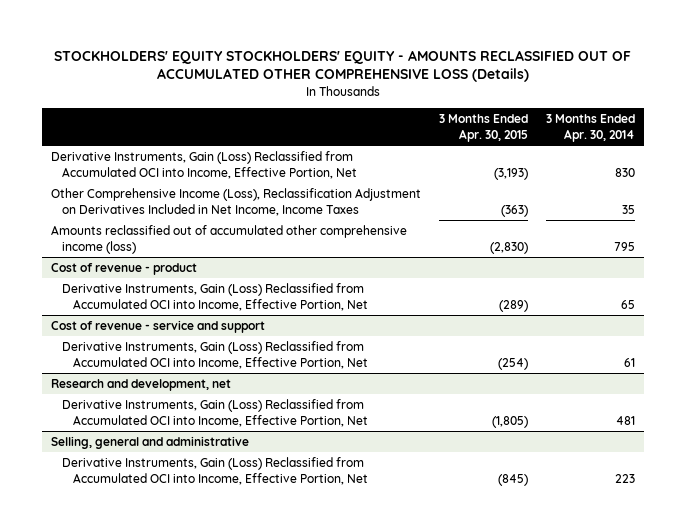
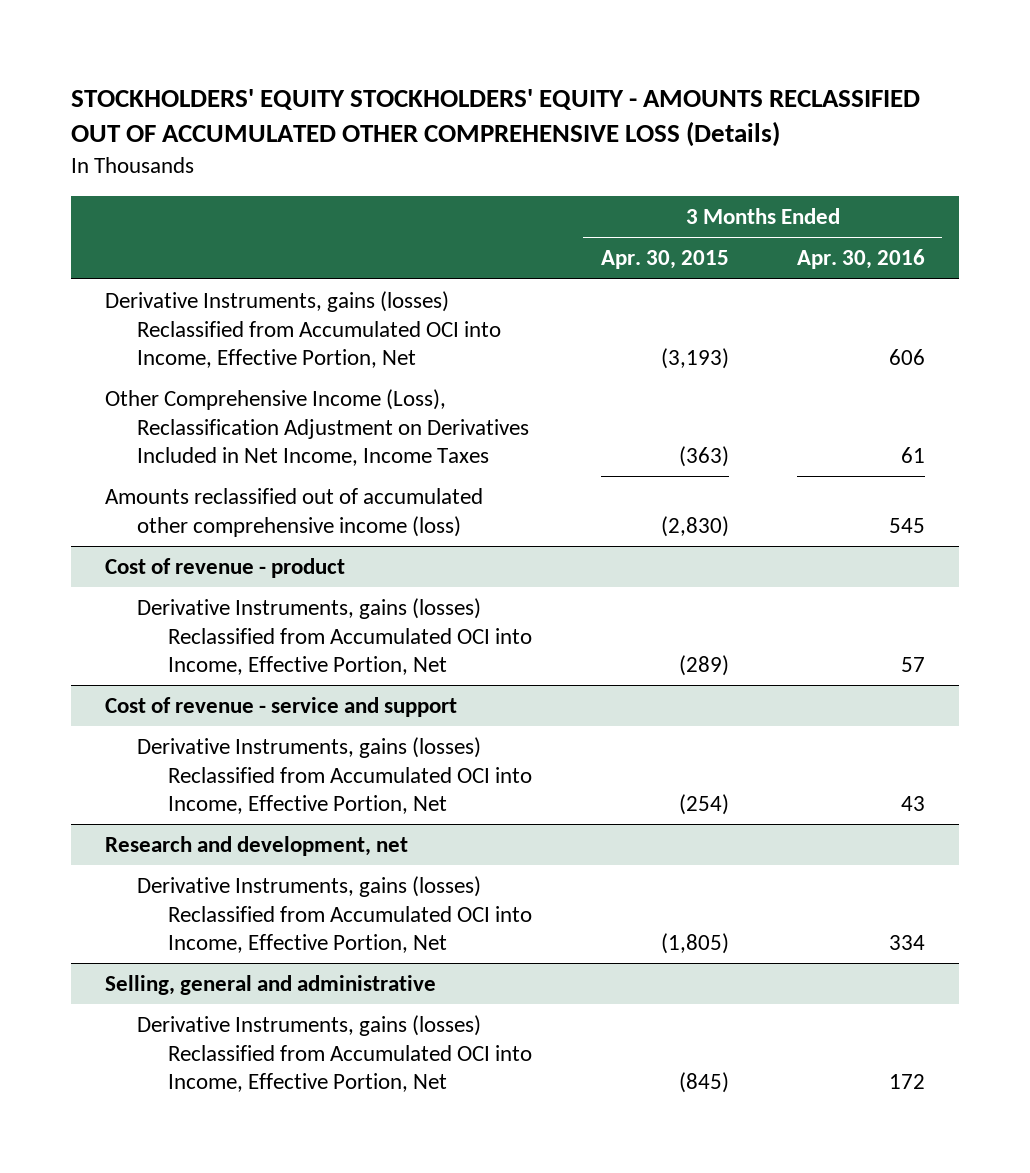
[545,114,635,142] 3 Months Ended Apr. 30, 2014 -> none
none -> [796,249,925,270] Apr. 30, 2016
[50,151,357,179] Derivative Instruments, Gain (Loss) Reclassified from Accumulated OCI into Income, Effective Portion, Net -> [105,291,501,369] Derivative Instruments, gains (losses) Reclassified from Accumulated OCI into Income, Effective Portion, Net
[61,283,369,311] Derivative Instruments, Gain (Loss) Reclassified from Accumulated OCI into Income, Effective Portion, Net -> [136,598,533,676] Derivative Instruments, gains (losses) Reclassified from Accumulated OCI into Income, Effective Portion, Net
[61,341,369,369] Derivative Instruments, Gain (Loss) Reclassified from Accumulated OCI into Income, Effective Portion, Net -> [136,737,533,815] Derivative Instruments, gains (losses) Reclassified from Accumulated OCI into Income, Effective Portion, Net
[61,399,369,427] Derivative Instruments, Gain (Loss) Reclassified from Accumulated OCI into Income, Effective Portion, Net -> [136,876,533,954] Derivative Instruments, gains (losses) Reclassified from Accumulated OCI into Income, Effective Portion, Net
[61,457,369,485] Derivative Instruments, Gain (Loss) Reclassified from Accumulated OCI into Income, Effective Portion, Net -> [136,1015,533,1093] Derivative Instruments, gains (losses) Reclassified from Accumulated OCI into Income, Effective Portion, Net

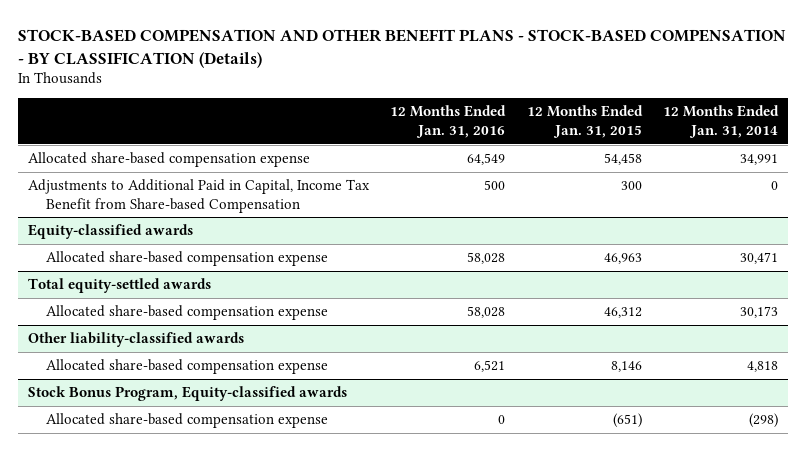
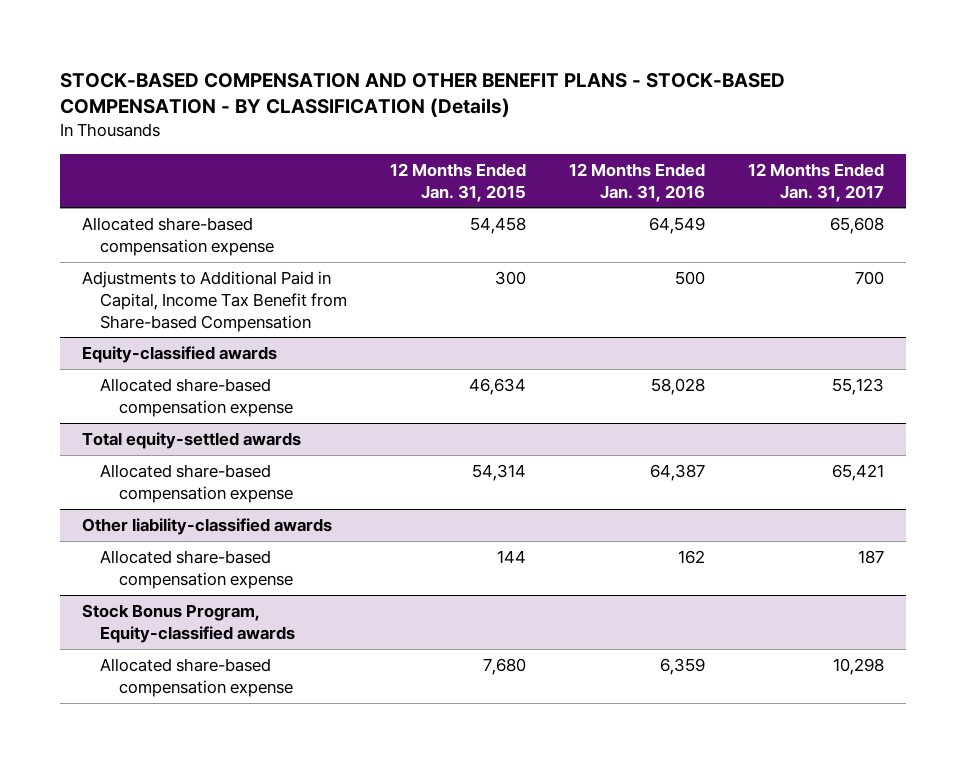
[662,105,779,138] 12 Months Ended Jan. 31, 2014 -> none
none -> [748,162,885,202] 12 Months Ended Jan. 31, 2017
[603,253,642,265] 46,963 -> [469,377,527,395] 46,634
[467,306,506,319] 58,028 -> [650,463,706,481] 64,387
[603,307,642,319] 46,312 -> [472,463,527,481] 54,314
[474,360,506,373] 6,521 -> [678,549,706,564] 162
[610,361,642,373] 8,146 -> [497,549,527,563] 144
[498,415,506,425] 0 -> [660,657,706,675] 6,359
[612,413,642,429] (651) -> [483,657,527,675] 7,680

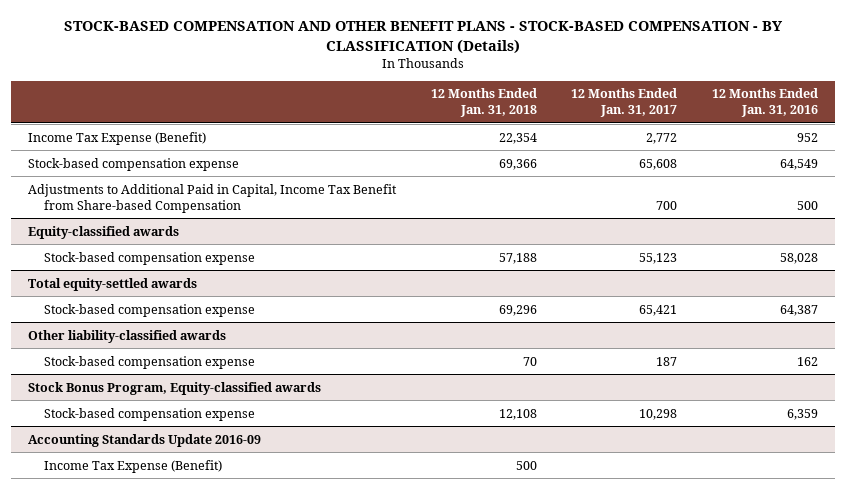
[390,162,527,202] 12 Months Ended Jan. 31, 2015 -> none
none -> [430,88,537,118] 12 Months Ended Jan. 31, 2018
none -> [28,131,207,145] Income Tax Expense (Benefit)
[81,216,275,256] Allocated share-based compensation expense -> [28,157,240,171] Stock-based compensation expense
[100,377,293,417] Allocated share-based compensation expense -> [44,251,256,265] Stock-based compensation expense
[100,463,293,503] Allocated share-based compensation expense -> [44,303,256,317] Stock-based compensation expense
[100,549,293,589] Allocated share-based compensation expense -> [44,355,256,369] Stock-based compensation expense
[100,657,293,697] Allocated share-based compensation expense -> [44,407,256,421] Stock-based compensation expense
none -> [28,433,262,447] Accounting Standards Update 2016-09
none -> [44,459,223,473] Income Tax Expense (Benefit)

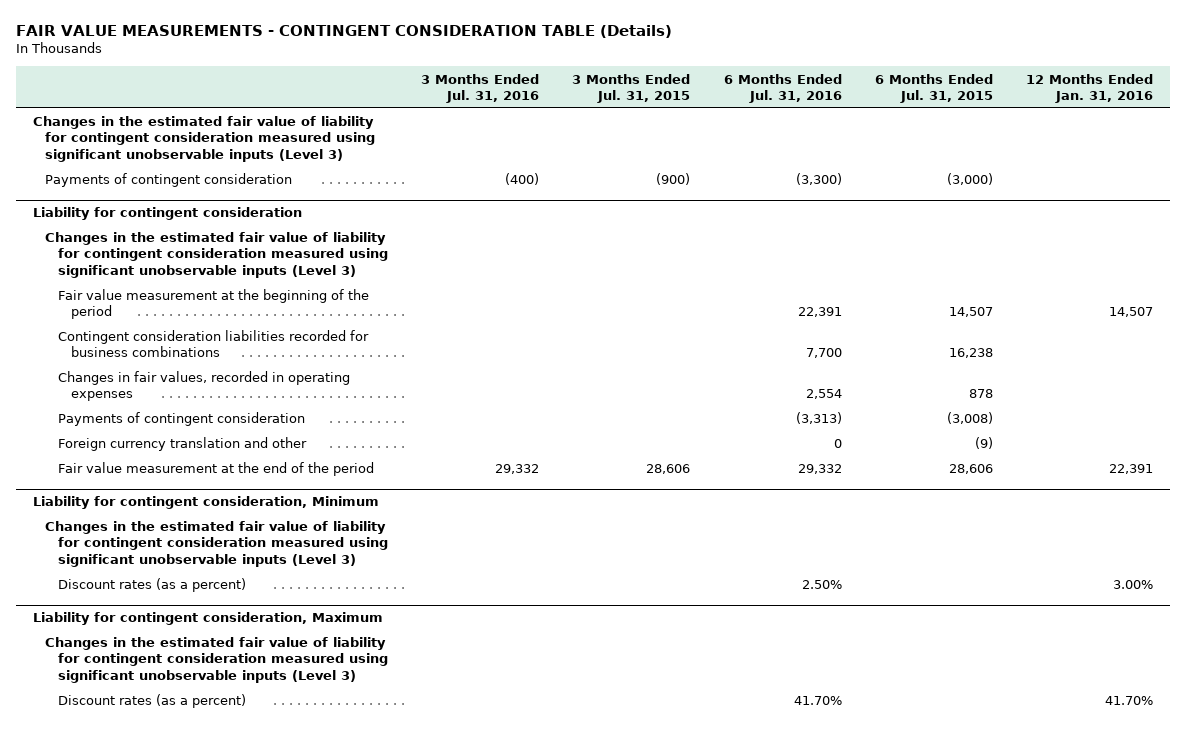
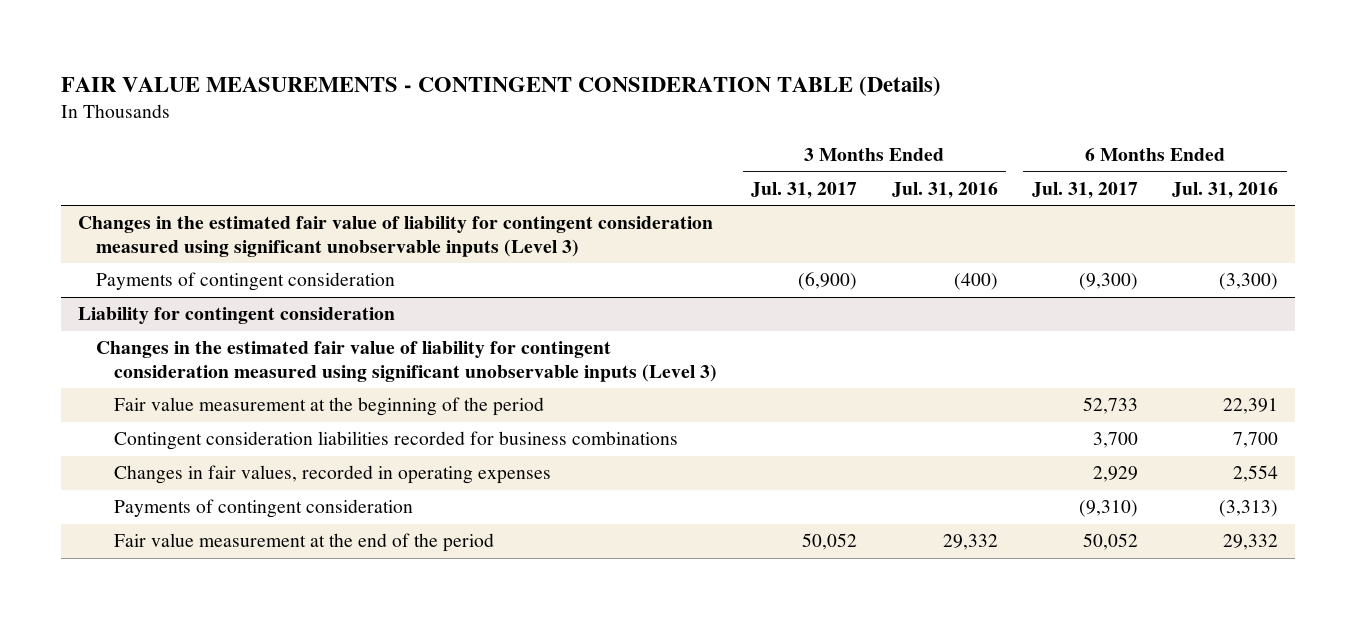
[572,73,691,103] 3 Months Ended Jul. 31, 2015 -> none
[874,73,993,103] 6 Months Ended Jul. 31, 2015 -> none
[1026,73,1154,103] 12 Months Ended Jan. 31, 2016 -> none
none -> [751,181,858,199] Jul. 31, 2017
none -> [1031,181,1138,199] Jul. 31, 2017
[58,437,308,452] Foreign currency translation and other -> none
[32,496,379,510] Liability for contingent consideration, Minimum -> none
[45,521,389,567] Changes in the estimated fair value of liability for contingent consideration measured using significant unobservable inputs (Level 3) -> none
[58,578,247,593] Discount rates (as a percent) -> none
[32,612,383,626] Liability for contingent consideration, Maximum -> none
[45,637,389,683] Changes in the estimated fair value of liability for contingent consideration measured using significant unobservable inputs (Level 3) -> none
[58,694,247,709] Discount rates (as a percent) -> none

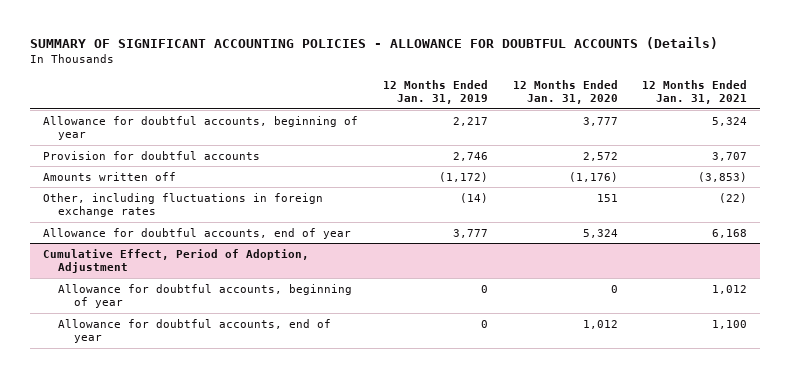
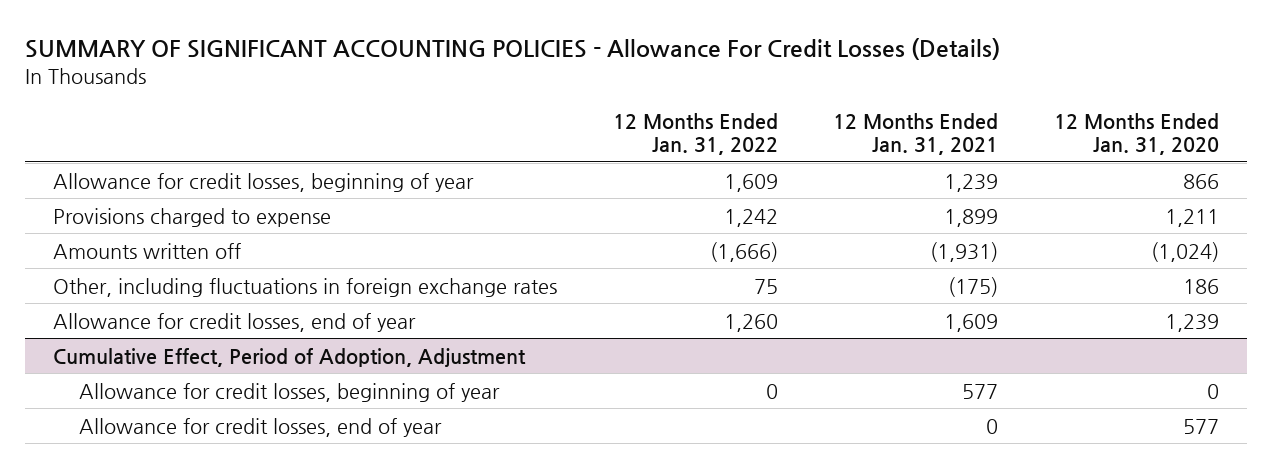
[30,36,719,49] SUMMARY OF SIGNIFICANT ACCOUNTING POLICIES - ALLOWANCE FOR DOUBTFUL ACCOUNTS (Details) -> [25,38,1001,61] SUMMARY OF SIGNIFICANT ACCOUNTING POLICIES - Allowance For Credit Losses (Details)
[382,79,488,105] 12 Months Ended Jan. 31, 2019 -> none
none -> [612,112,778,156] 12 Months Ended Jan. 31, 2022
[42,150,260,160] Provision for doubtful accounts -> none
[42,115,358,141] Allowance for doubtful accounts, beginning of year -> [52,172,474,192] Allowance for credit losses, beginning of year
[582,116,618,126] 3,777 -> [1182,173,1219,189] 866
[712,116,748,126] 5,324 -> [944,173,999,192] 1,239
none -> [52,207,331,227] Provisions charged to expense
[568,171,618,182] (1,176) -> [1150,241,1219,262] (1,024)
[698,171,748,182] (3,853) -> [930,241,999,262] (1,931)
[596,193,618,202] 151 -> [1182,278,1219,294] 186
[719,192,748,203] (22) -> [948,276,999,297] (175)
[42,227,351,239] Allowance for doubtful accounts, end of year -> [52,312,416,332] Allowance for credit losses, end of year
[582,228,618,238] 5,324 -> [1164,313,1219,332] 1,239
[712,228,748,238] 6,168 -> [944,313,999,332] 1,609
[58,283,353,309] Allowance for doubtful accounts, beginning of year -> [78,382,500,402] Allowance for credit losses, beginning of year
[712,284,748,294] 1,012 -> [962,383,999,399] 577
[58,318,332,344] Allowance for doubtful accounts, end of year -> [78,417,442,437] Allowance for credit losses, end of year
[582,319,618,329] 1,012 -> [1182,418,1219,434] 577
[712,319,748,329] 1,100 -> [986,418,999,434] 0

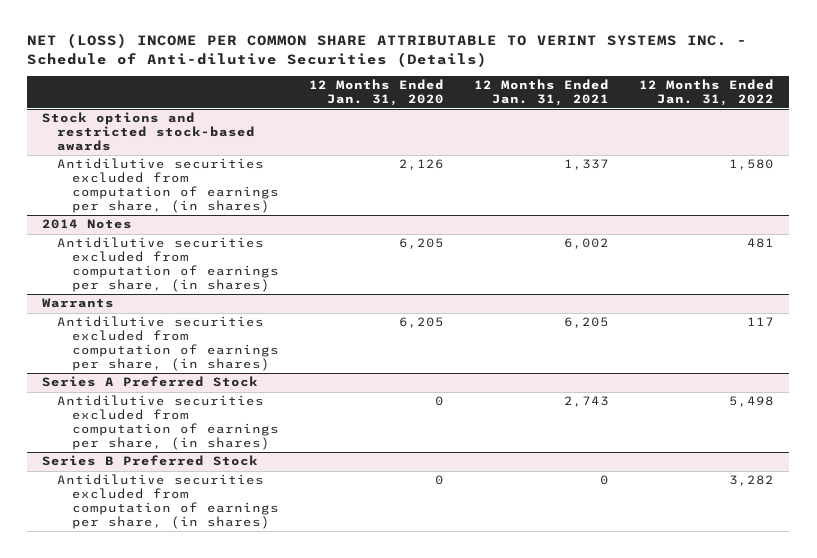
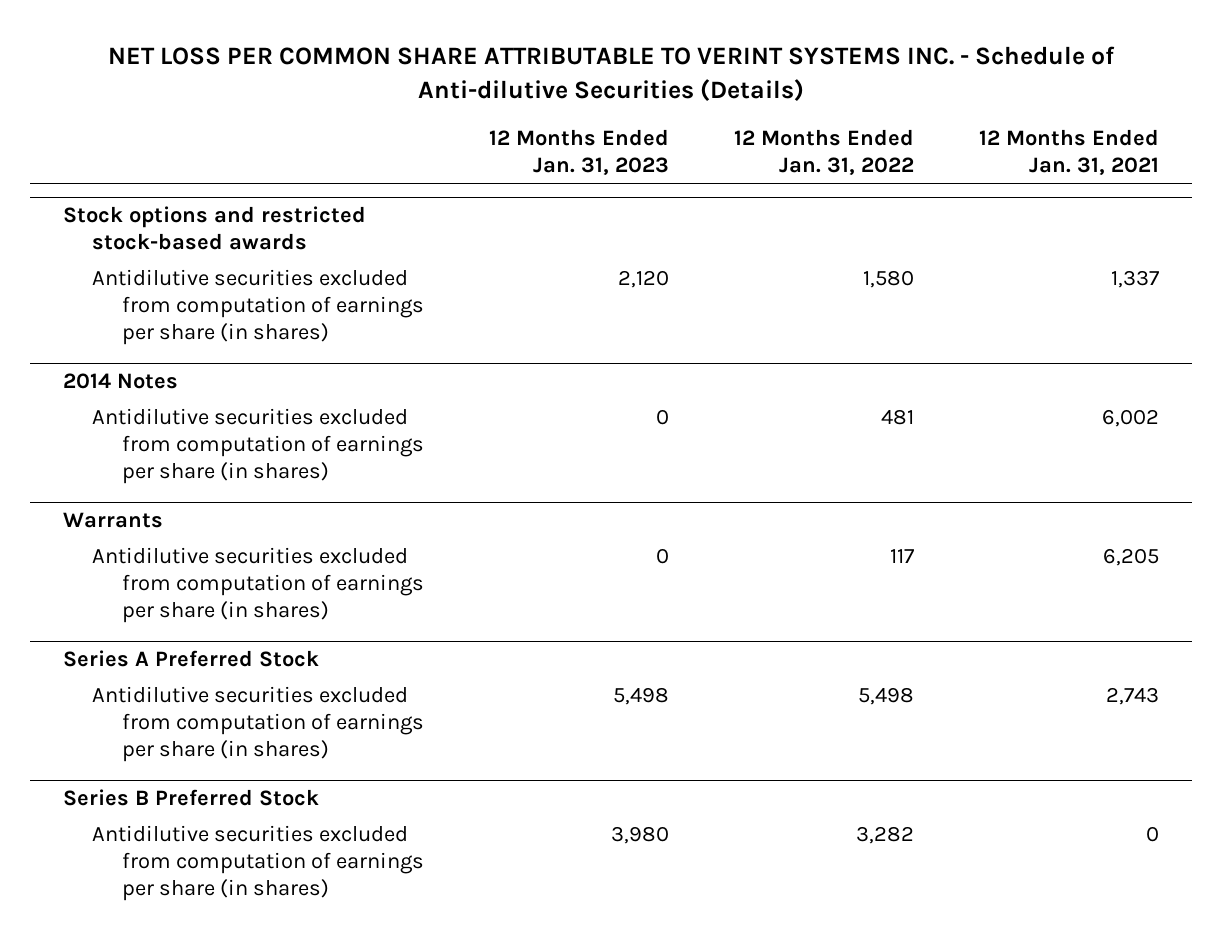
[27,33,748,67] NET (LOSS) INCOME PER COMMON SHARE ATTRIBUTABLE TO VERINT SYSTEMS INC. - Schedule of Anti-dilutive Securities (Details) -> [108,46,1116,102] NET LOSS PER COMMON SHARE ATTRIBUTABLE TO VERINT SYSTEMS INC. - Schedule of Anti-dilutive Securities (Details)
[308,79,444,106] 12 Months Ended Jan. 31, 2020 -> none
none -> [488,129,669,176] 12 Months Ended Jan. 31, 2023
[57,158,279,213] Antidilutive securities excluded from computation of earnings per share, (in shares) -> [92,268,424,346] Antidilutive securities excluded from computation of earnings per share (in shares)
[57,237,279,292] Antidilutive securities excluded from computation of earnings per share, (in shares) -> [92,407,424,485] Antidilutive securities excluded from computation of earnings per share (in shares)
[57,316,279,371] Antidilutive securities excluded from computation of earnings per share, (in shares) -> [92,546,424,624] Antidilutive securities excluded from computation of earnings per share (in shares)
[57,395,279,450] Antidilutive securities excluded from computation of earnings per share, (in shares) -> [92,685,424,763] Antidilutive securities excluded from computation of earnings per share (in shares)
[57,474,279,529] Antidilutive securities excluded from computation of earnings per share, (in shares) -> [92,824,424,902] Antidilutive securities excluded from computation of earnings per share (in shares)

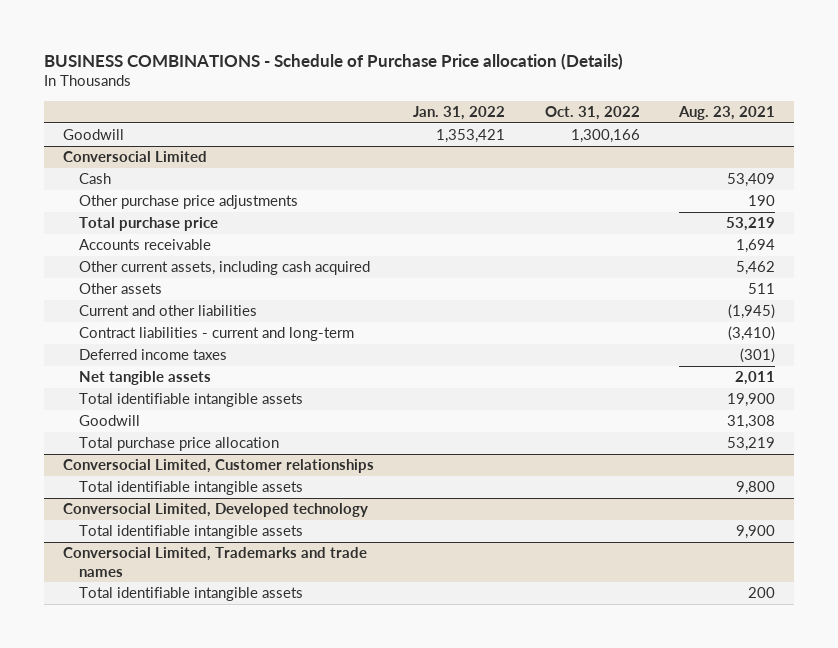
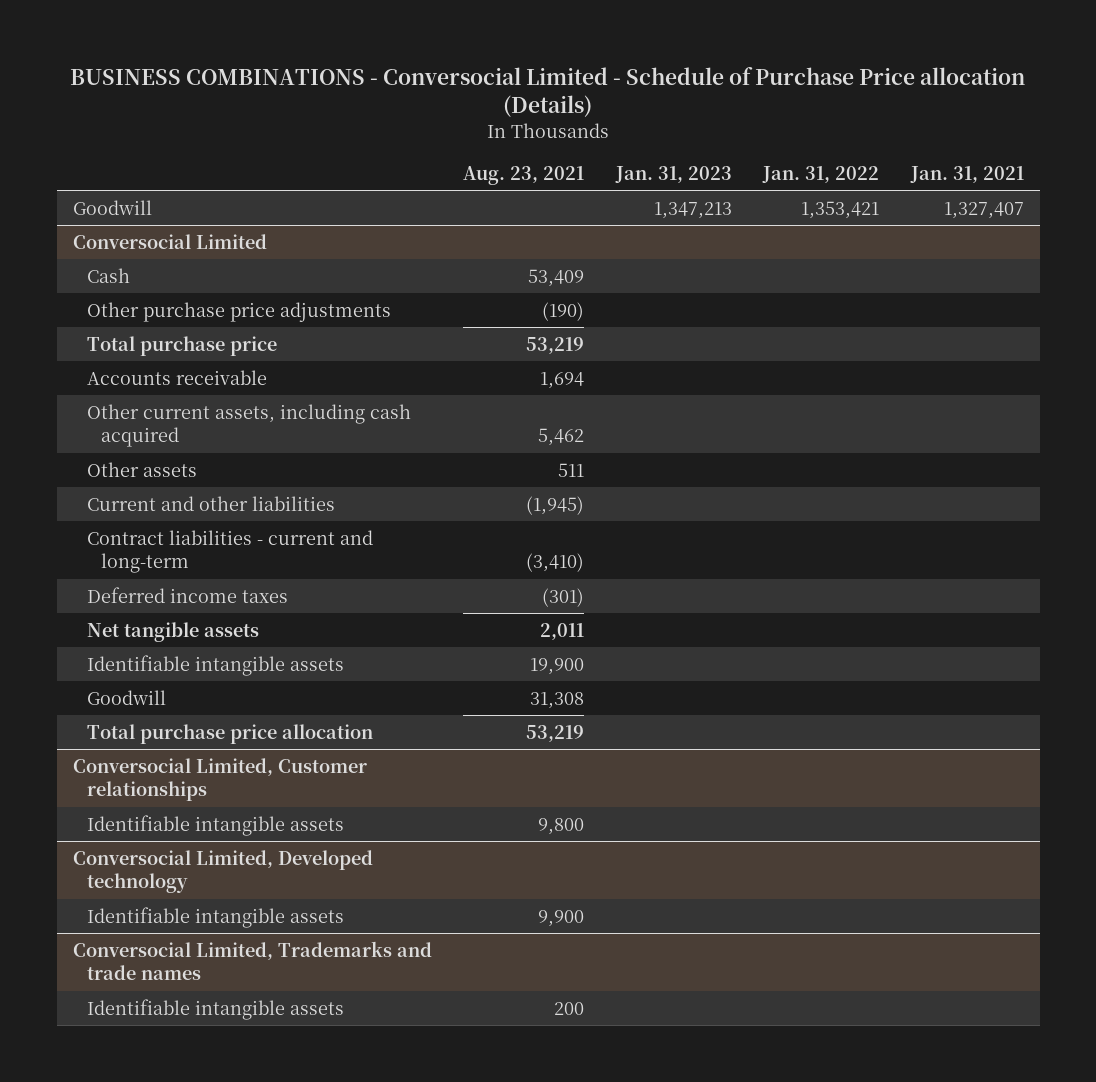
[43,52,623,70] BUSINESS COMBINATIONS - Schedule of Purchase Price allocation (Details) -> [70,67,1026,118] BUSINESS COMBINATIONS - Conversocial Limited - Schedule of Purchase Price allocation (Details)
[544,106,640,121] Oct. 31, 2022 -> none
none -> [614,165,732,183] Jan. 31, 2023
none -> [909,165,1024,183] Jan. 31, 2021
[747,195,775,207] 190 -> [542,301,585,321] (190)
[79,393,304,408] Total identifiable intangible assets -> [86,654,344,676] Identifiable intangible assets
[79,481,304,496] Total identifiable intangible assets -> [86,814,344,836] Identifiable intangible assets
[79,525,304,540] Total identifiable intangible assets -> [86,906,344,928] Identifiable intangible assets
[79,587,304,602] Total identifiable intangible assets -> [86,998,344,1020] Identifiable intangible assets

